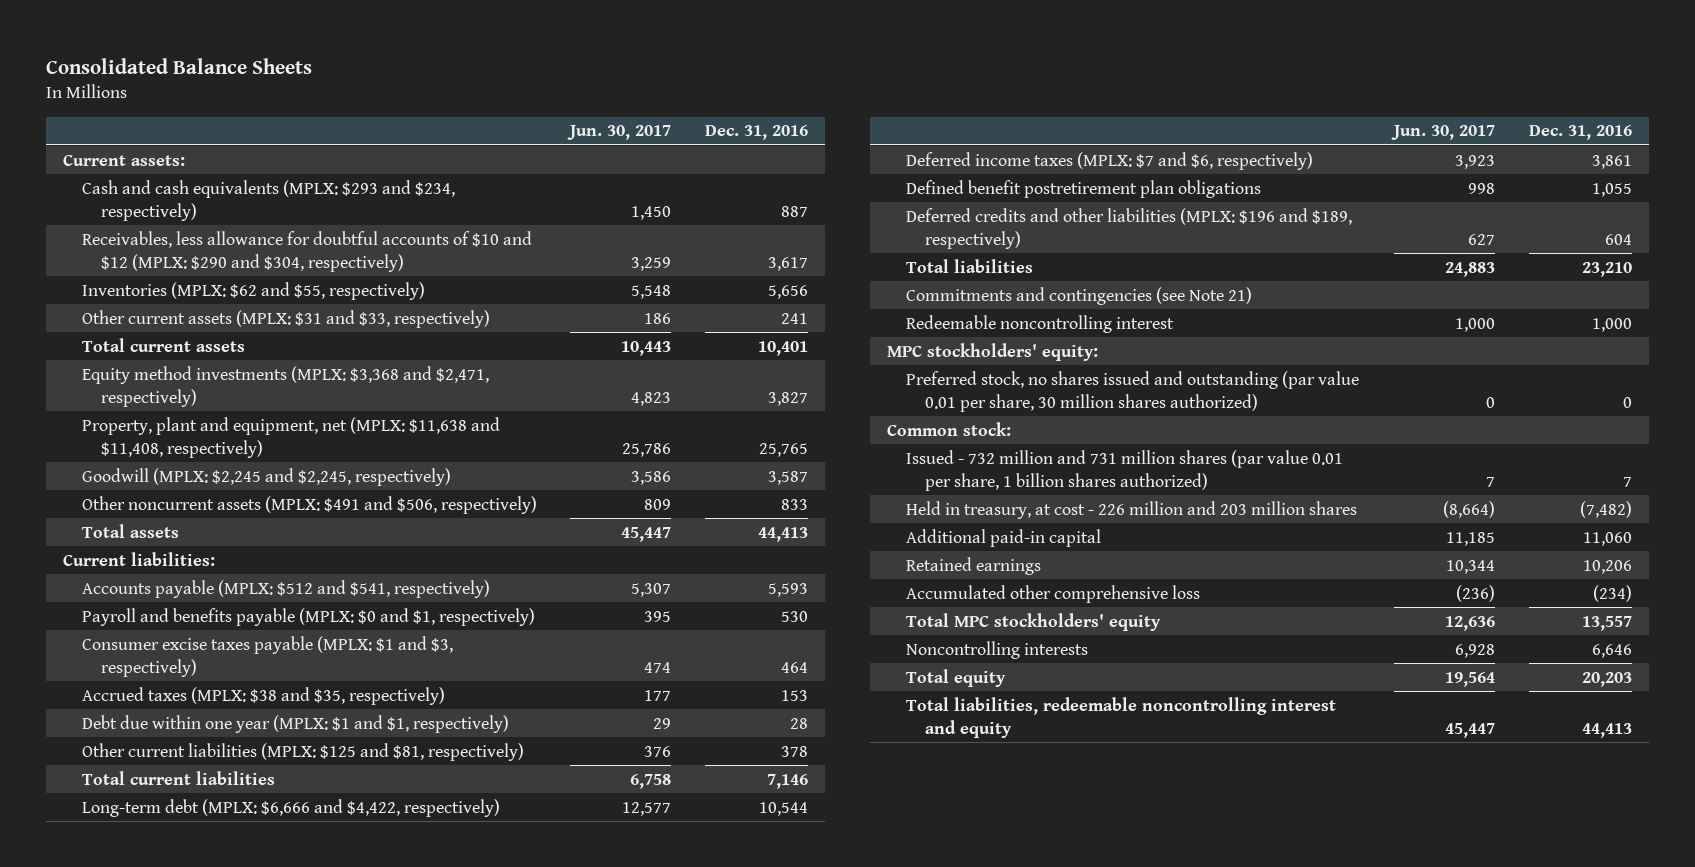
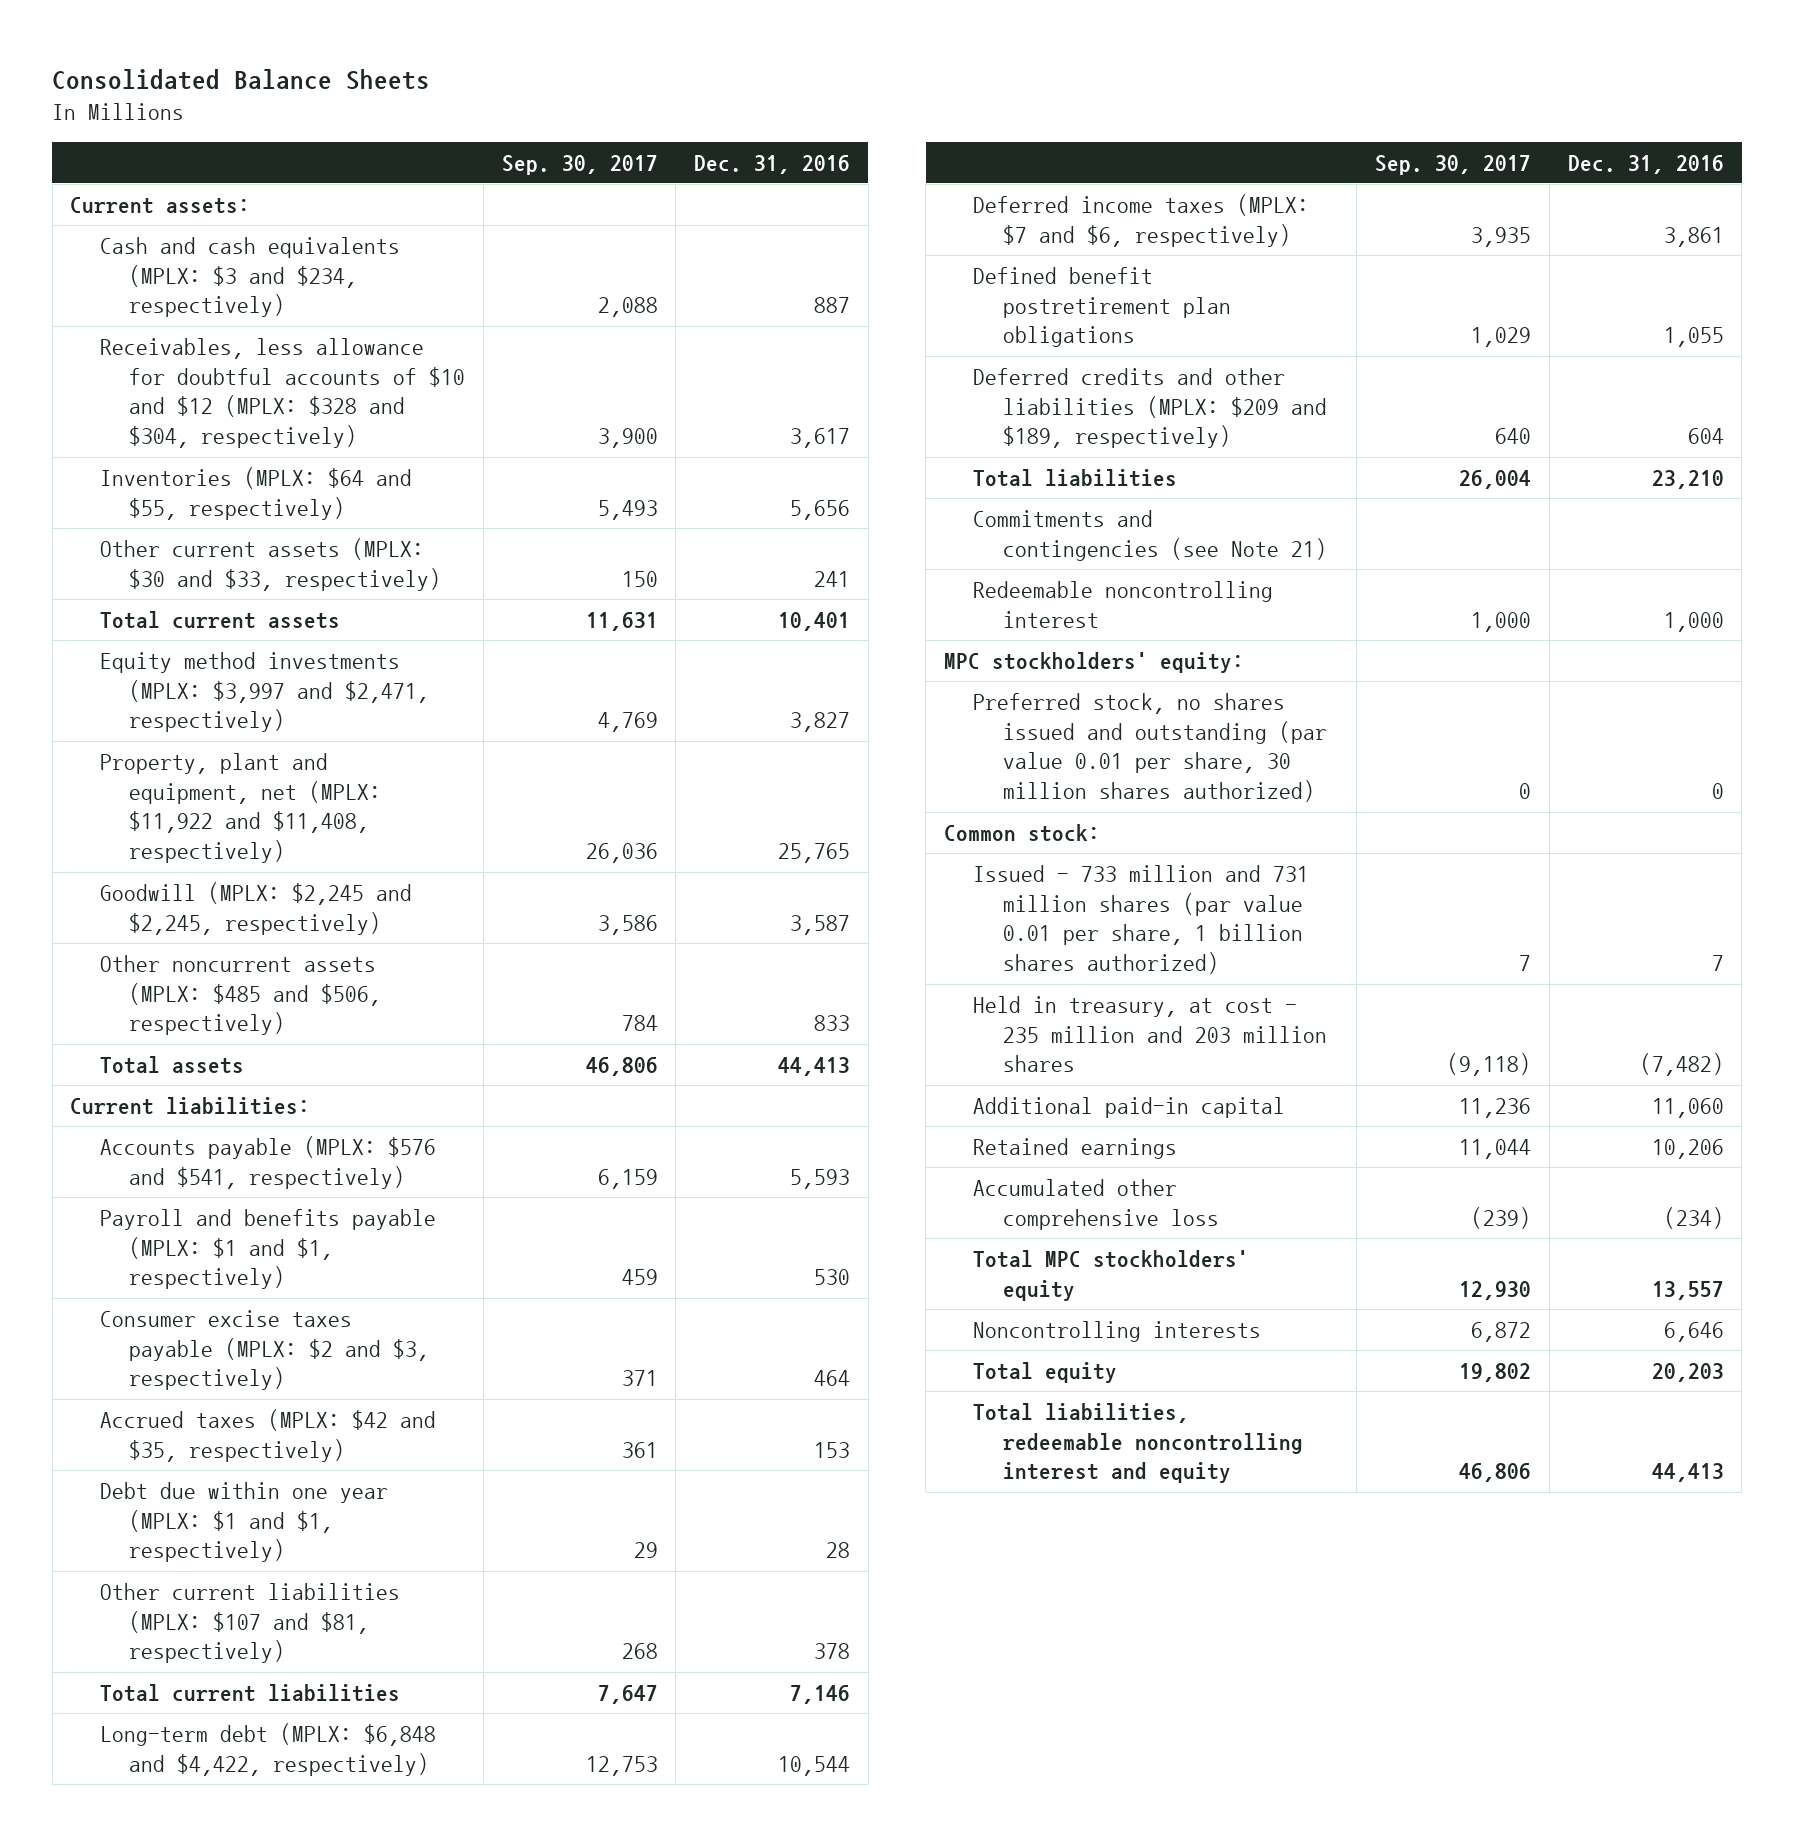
[567,125,672,141] Jun. 30, 2017 -> none
none -> [501,154,658,175] Sep. 30, 2017
[81,179,455,221] Cash and cash equivalents (MPLX: $293 and $234, respectively) -> [99,237,400,318] Cash and cash equivalents (MPLX: $3 and $234, respectively)
[81,230,532,272] Receivables, less allowance for doubtful accounts of $10 and $12 (MPLX: $290 and $304, respectively) -> [99,338,466,449] Receivables, less allowance for doubtful accounts of $10 and $12 (MPLX: $328 and $304, respectively)
[81,281,425,300] Inventories (MPLX: $62 and $55, respectively) -> [99,467,412,520] Inventories (MPLX: $64 and $55, respectively)
[81,309,490,328] Other current assets (MPLX: $31 and $33, respectively) -> [99,538,442,591] Other current assets (MPLX: $30 and $33, respectively)
[81,365,489,407] Equity method investments (MPLX: $3,368 and $2,471, respectively) -> [99,652,430,733] Equity method investments (MPLX: $3,997 and $2,471, respectively)
[81,416,500,458] Property, plant and equipment, net (MPLX: $11,638 and $11,408, respectively) -> [99,753,382,864] Property, plant and equipment, net (MPLX: $11,922 and $11,408, respectively)
[81,495,537,514] Other noncurrent assets (MPLX: $491 and $506, respectively) -> [99,955,382,1036] Other noncurrent assets (MPLX: $485 and $506, respectively)
[81,579,490,598] Accounts payable (MPLX: $512 and $541, respectively) -> [99,1136,436,1189] Accounts payable (MPLX: $576 and $541, respectively)
[81,607,535,626] Payroll and benefits payable (MPLX: $0 and $1, respectively) -> [99,1209,436,1290] Payroll and benefits payable (MPLX: $1 and $1, respectively)
[81,635,453,677] Consumer excise taxes payable (MPLX: $1 and $3, respectively) -> [99,1310,430,1391] Consumer excise taxes payable (MPLX: $2 and $3, respectively)
[81,686,445,705] Accrued taxes (MPLX: $38 and $35, respectively) -> [99,1409,436,1462] Accrued taxes (MPLX: $42 and $35, respectively)
[81,742,524,761] Other current liabilities (MPLX: $125 and $81, respectively) -> [99,1583,400,1664] Other current liabilities (MPLX: $107 and $81, respectively)
[81,798,500,817] Long-term debt (MPLX: $6,666 and $4,422, respectively) -> [99,1723,436,1776] Long-term debt (MPLX: $6,848 and $4,422, respectively)
[905,207,1352,249] Deferred credits and other liabilities (MPLX: $196 and $189, respectively) -> [973,368,1327,449] Deferred credits and other liabilities (MPLX: $209 and $189, respectively)
[905,449,1343,491] Issued - 732 million and 731 million shares (par value 0.01 per share, 1 billion shares authorized) -> [973,865,1310,975] Issued - 733 million and 731 million shares (par value 0.01 per share, 1 billion shares authorized)
[905,500,1357,519] Held in treasury, at cost - 226 million and 203 million shares -> [973,996,1327,1073] Held in treasury, at cost - 235 million and 203 million shares

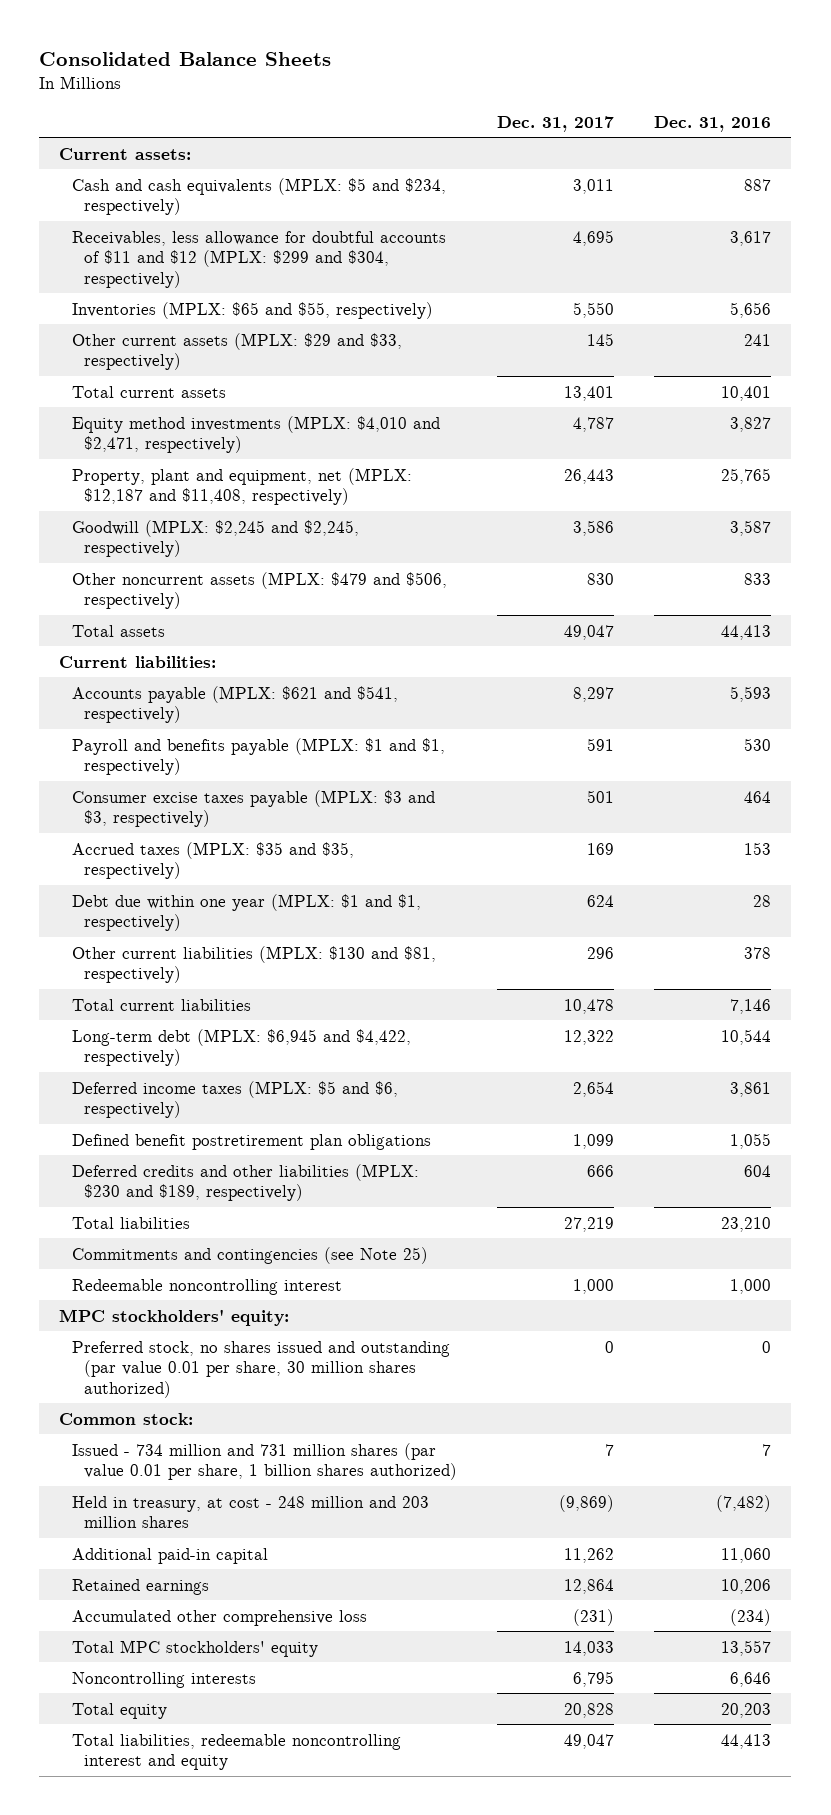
[501,154,658,175] Sep. 30, 2017 -> none
none -> [497,115,615,132] Dec. 31, 2017
[99,237,400,318] Cash and cash equivalents (MPLX: $3 and $234, respectively) -> [71,177,446,216] Cash and cash equivalents (MPLX: $5 and $234, respectively)
[99,338,466,449] Receivables, less allowance for doubtful accounts of $10 and $12 (MPLX: $328 and $304, respectively) -> [71,230,446,288] Receivables, less allowance for doubtful accounts of $11 and $12 (MPLX: $299 and $304, respectively)
[99,467,412,520] Inventories (MPLX: $64 and $55, respectively) -> [71,301,433,319] Inventories (MPLX: $65 and $55, respectively)
[99,538,442,591] Other current assets (MPLX: $30 and $33, respectively) -> [71,332,402,371] Other current assets (MPLX: $29 and $33, respectively)
[99,652,430,733] Equity method investments (MPLX: $3,997 and $2,471, respectively) -> [71,415,440,454] Equity method investments (MPLX: $4,010 and $2,471, respectively)
[99,753,382,864] Property, plant and equipment, net (MPLX: $11,922 and $11,408, respectively) -> [71,467,412,506] Property, plant and equipment, net (MPLX: $12,187 and $11,408, respectively)
[99,955,382,1036] Other noncurrent assets (MPLX: $485 and $506, respectively) -> [71,571,447,610] Other noncurrent assets (MPLX: $479 and $506, respectively)
[99,1136,436,1189] Accounts payable (MPLX: $576 and $541, respectively) -> [71,685,398,724] Accounts payable (MPLX: $621 and $541, respectively)
[99,1310,430,1391] Consumer excise taxes payable (MPLX: $2 and $3, respectively) -> [71,789,435,828] Consumer excise taxes payable (MPLX: $3 and $3, respectively)
[99,1409,436,1462] Accrued taxes (MPLX: $42 and $35, respectively) -> [71,841,354,880] Accrued taxes (MPLX: $35 and $35, respectively)
[99,1583,400,1664] Other current liabilities (MPLX: $107 and $81, respectively) -> [71,945,436,984] Other current liabilities (MPLX: $130 and $81, respectively)
[99,1723,436,1776] Long-term debt (MPLX: $6,848 and $4,422, respectively) -> [71,1028,411,1067] Long-term debt (MPLX: $6,945 and $4,422, respectively)
[973,194,1310,247] Deferred income taxes (MPLX: $7 and $6, respectively) -> [71,1080,398,1119] Deferred income taxes (MPLX: $5 and $6, respectively)
[973,368,1327,449] Deferred credits and other liabilities (MPLX: $209 and $189, respectively) -> [71,1163,419,1202] Deferred credits and other liabilities (MPLX: $230 and $189, respectively)
[973,510,1327,561] Commitments and contingencies (see Note 21) -> [71,1246,428,1264] Commitments and contingencies (see Note 25)
[973,865,1310,975] Issued - 733 million and 731 million shares (par value 0.01 per share, 1 billion shares authorized) -> [71,1442,458,1481] Issued - 734 million and 731 million shares (par value 0.01 per share, 1 billion shares authorized)
[973,996,1327,1073] Held in treasury, at cost - 235 million and 203 million shares -> [71,1495,429,1529] Held in treasury, at cost - 248 million and 203 million shares

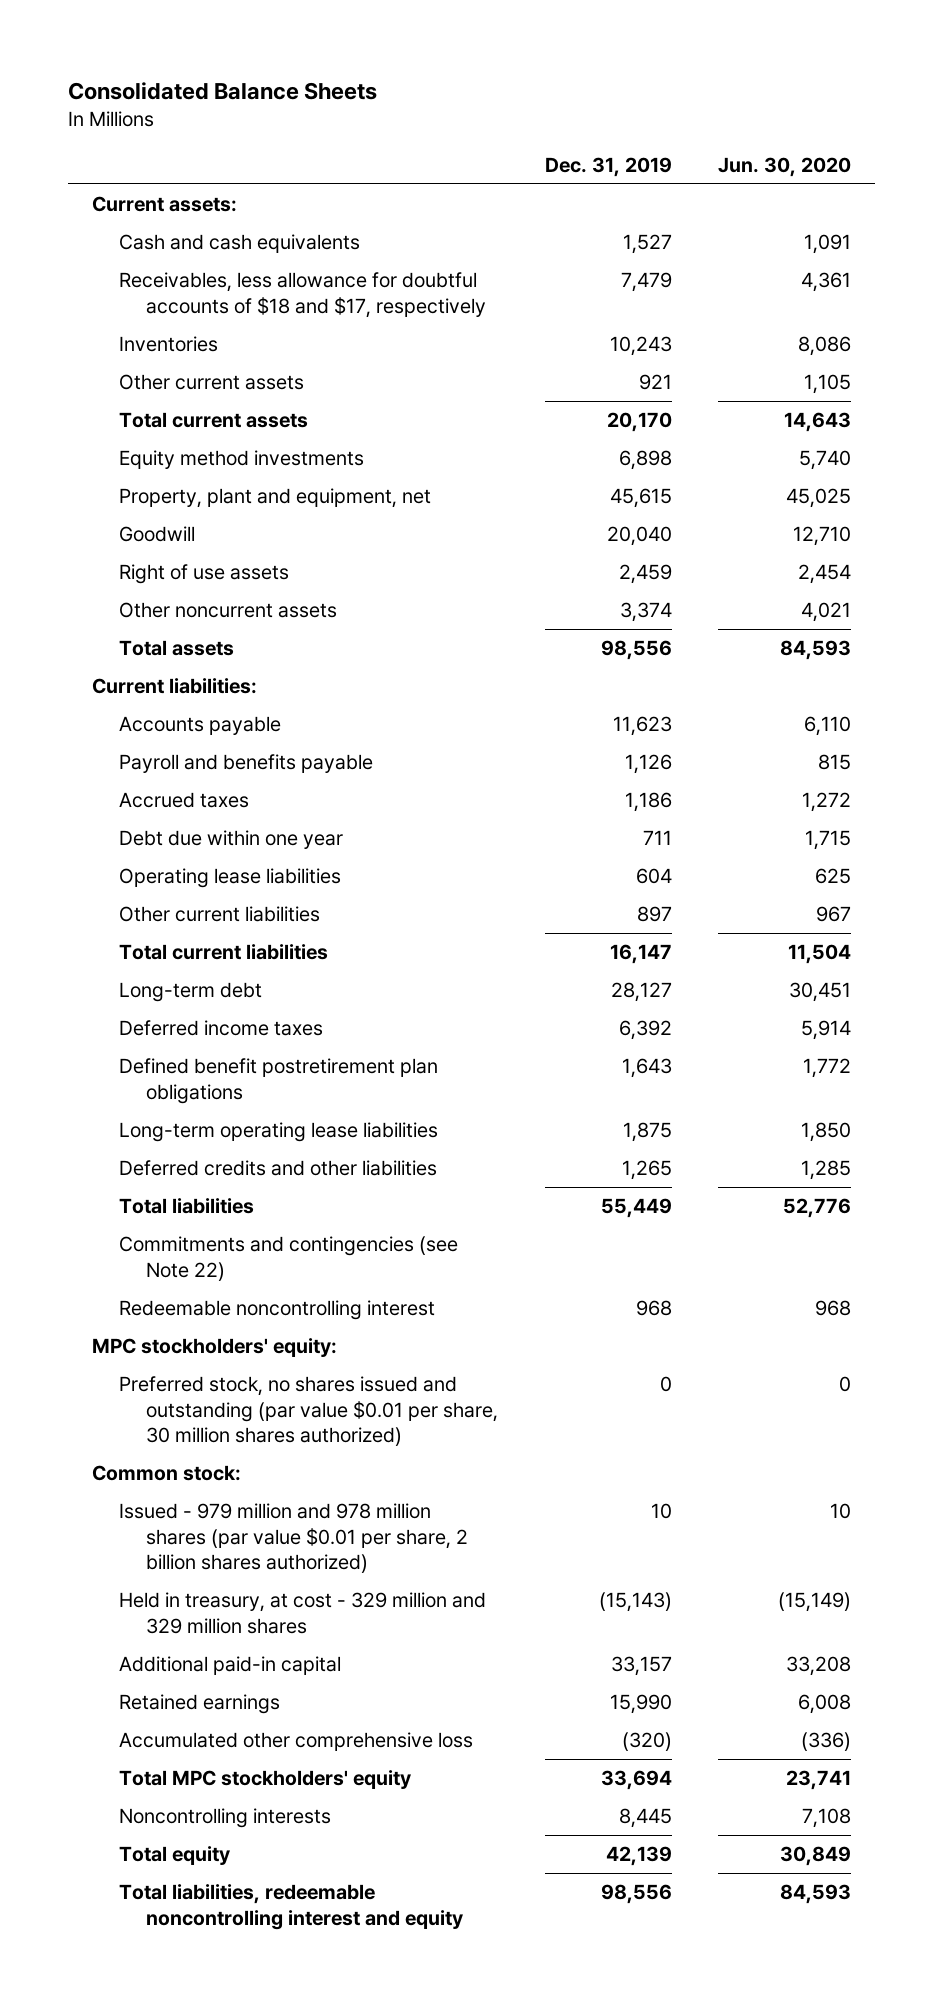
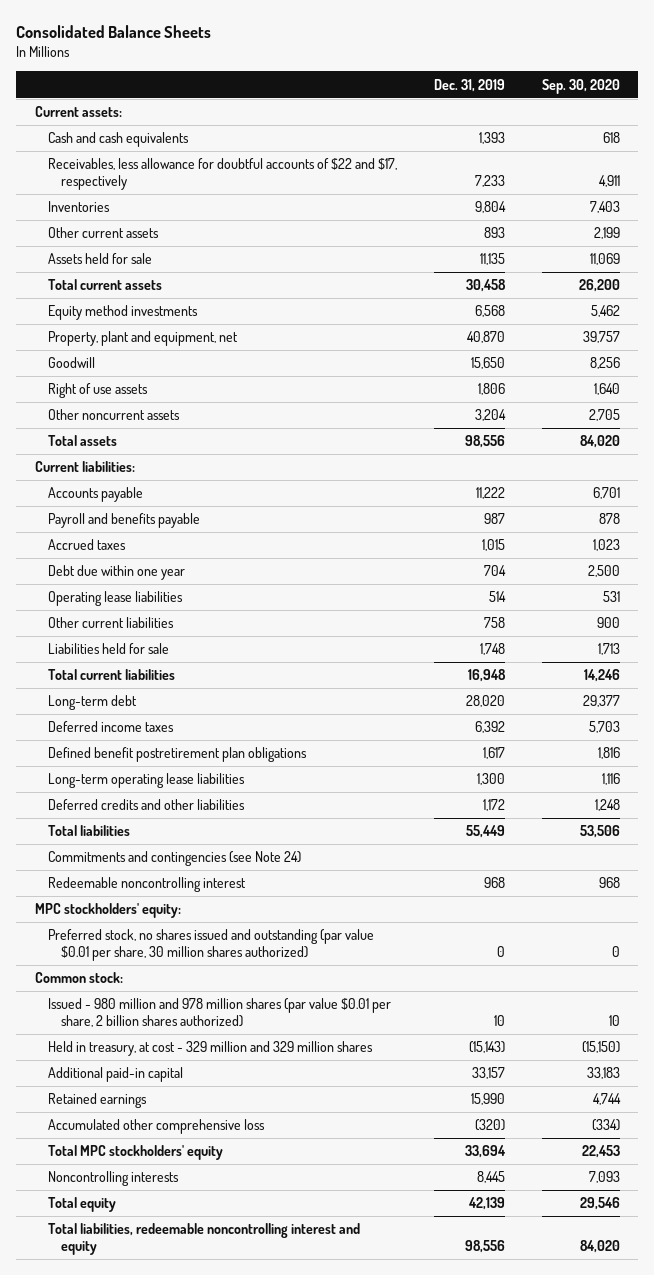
[718,156,852,177] Jun. 30, 2020 -> none
none -> [541,78,620,94] Sep. 30, 2020
[622,234,672,255] 1,527 -> [478,132,505,145] 1,393
[118,272,486,318] Receivables, less allowance for doubtful accounts of $18 and $17, respectively -> [47,158,397,190] Receivables, less allowance for doubtful accounts of $22 and $17, respectively
[620,272,672,293] 7,479 -> [474,174,505,187] 7,233
[609,336,672,357] 10,243 -> [474,201,506,214] 9,804
[638,374,672,391] 921 -> [483,227,505,239] 893
none -> [47,253,152,265] Assets held for sale
[606,412,672,433] 20,170 -> [465,279,506,293] 30,458
[618,450,672,471] 6,898 -> [474,305,505,318] 6,568
[609,488,672,509] 45,615 -> [466,331,505,344] 40,870
[606,526,672,547] 20,040 -> [470,357,505,370] 15,650
[618,564,672,585] 2,459 -> [477,383,505,396] 1,806
[619,602,672,623] 3,374 -> [474,409,506,422] 3,204
[612,716,672,737] 11,623 -> [475,487,505,500] 11,222
[624,754,672,775] 1,126 -> [483,513,505,525] 987
[624,792,672,813] 1,186 -> [481,539,505,552] 1,015
[642,830,672,846] 711 -> [483,565,506,577] 704
[635,868,672,885] 604 -> [488,591,506,603] 514
[636,906,672,923] 897 -> [483,617,505,629] 758
none -> [47,643,169,655] Liabilities held for sale
[609,944,672,965] 16,147 -> [467,669,506,683] 16,948
[610,982,672,1003] 28,127 -> [465,695,505,708] 28,020
[621,1058,672,1079] 1,643 -> [482,747,505,760] 1,617
[622,1122,672,1143] 1,875 -> [476,773,505,786] 1,300
[621,1160,672,1181] 1,265 -> [482,799,505,812] 1,172
[118,1236,458,1281] Commitments and contingencies (see Note 22) -> [47,851,301,867] Commitments and contingencies (see Note 24)
[118,1503,468,1573] Issued - 979 million and 978 million shares (par value $0.01 per share, 2 billion shares authorized) -> [47,998,391,1027] Issued - 980 million and 978 million shares (par value $0.01 per share, 2 billion shares authorized)

